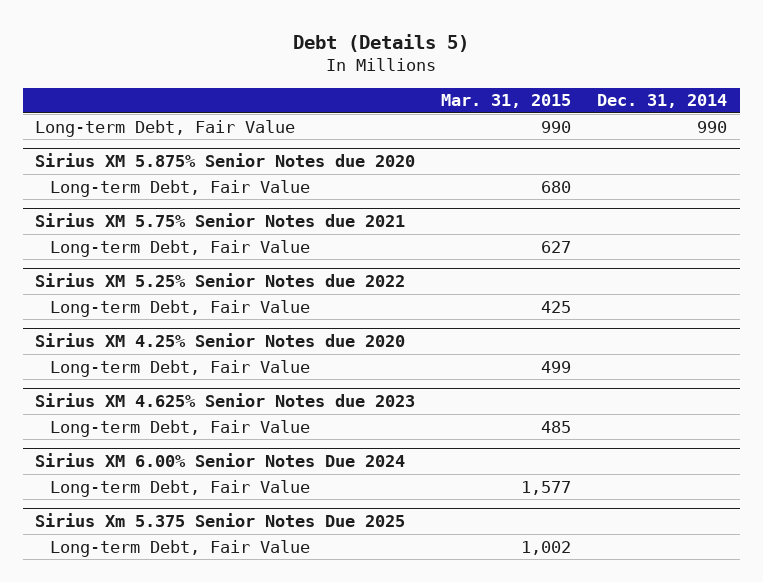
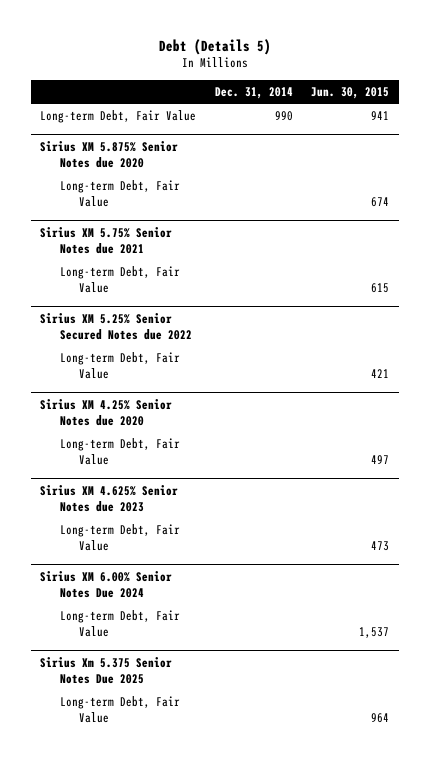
[441,94,572,109] Mar. 31, 2015 -> none
none -> [311,86,390,99] Jun. 30, 2015
[35,273,406,288] Sirius XM 5.25% Senior Notes due 2022 -> [40,312,192,340] Sirius XM 5.25% Senior Secured Notes due 2022

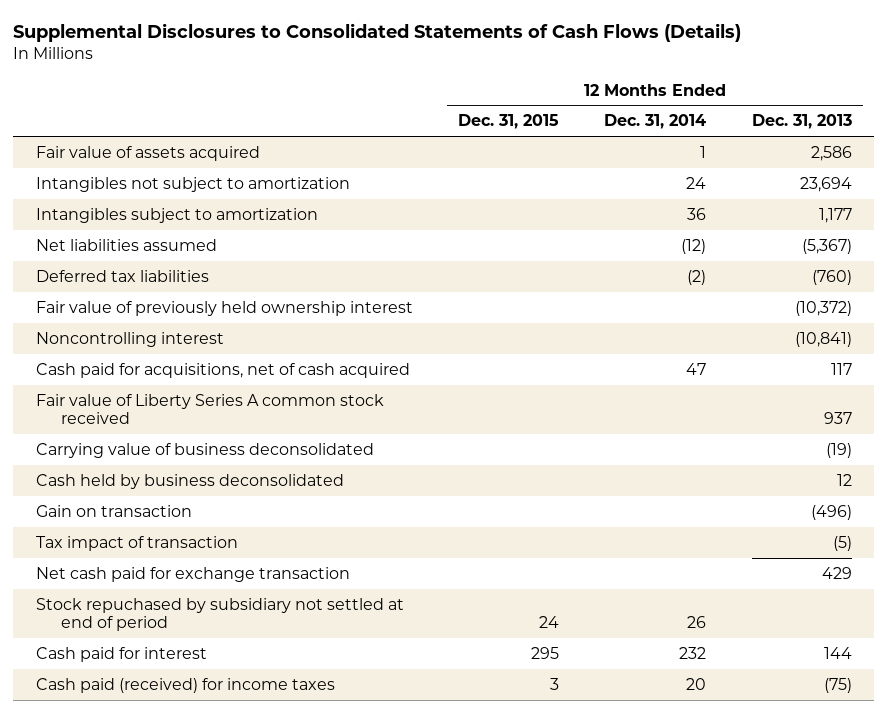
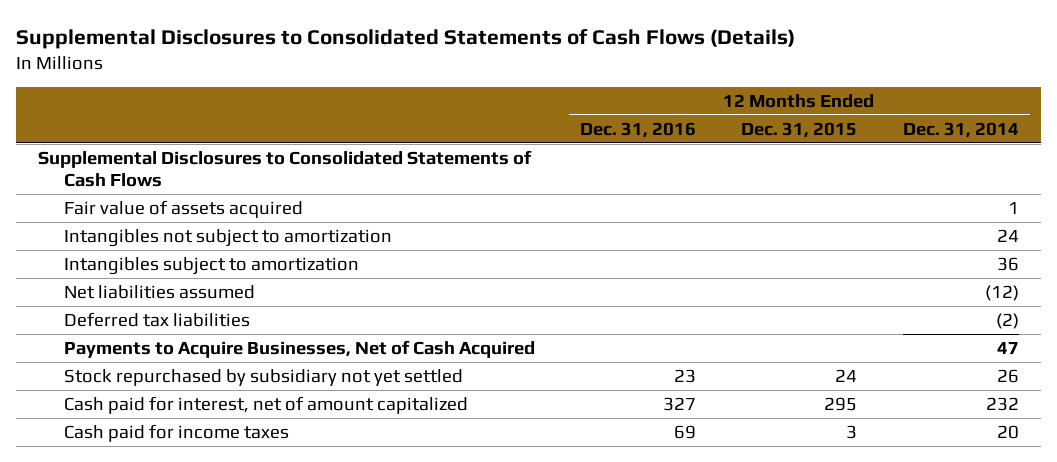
[751,114,852,130] Dec. 31, 2013 -> none
none -> [580,121,697,138] Dec. 31, 2016
none -> [38,149,533,187] Supplemental Disclosures to Consolidated Statements of Cash Flows
[35,300,413,316] Fair value of previously held ownership interest -> none
[35,331,224,347] Noncontrolling interest -> none
[35,393,384,425] Fair value of Liberty Series A common stock received -> none
[35,442,374,458] Carrying value of business deconsolidated -> none
[35,473,344,489] Cash held by business deconsolidated -> none
[35,504,192,517] Gain on transaction -> none
[35,535,238,551] Tax impact of transaction -> none
[35,566,350,582] Net cash paid for exchange transaction -> none
[35,362,410,378] Cash paid for acquisitions, net of cash acquired -> [63,339,535,358] Payments to Acquire Businesses, Net of Cash Acquired
[35,597,404,632] Stock repuchased by subsidiary not settled at end of period -> [63,368,463,386] Stock repurchased by subsidiary not yet settled
[35,646,207,662] Cash paid for interest -> [63,395,468,414] Cash paid for interest, net of amount capitalized
[35,677,335,693] Cash paid (received) for income taxes -> [63,423,289,442] Cash paid for income taxes

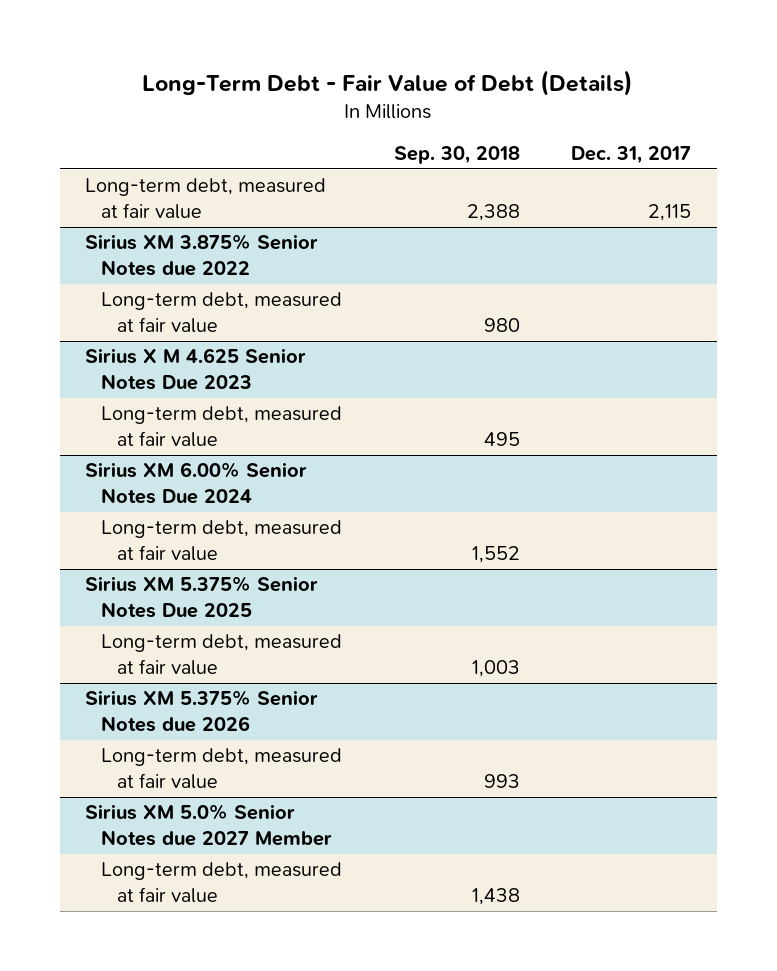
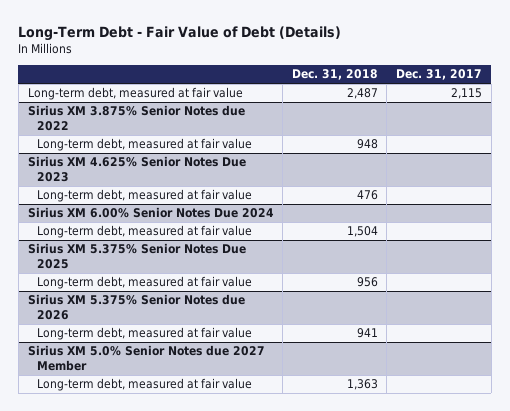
[393,146,520,165] Sep. 30, 2018 -> none
none -> [291,69,378,81] Dec. 31, 2018
[85,348,307,391] Sirius X M 4.625 Senior Notes Due 2023 -> [27,156,246,183] Sirius XM 4.625% Senior Notes Due 2023

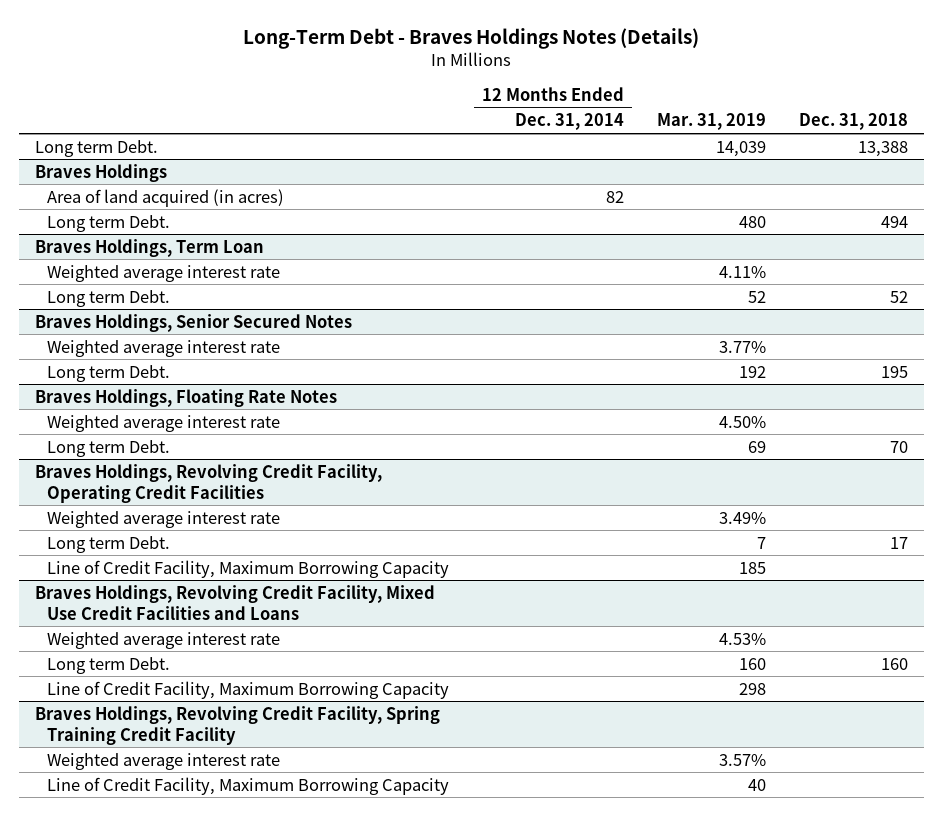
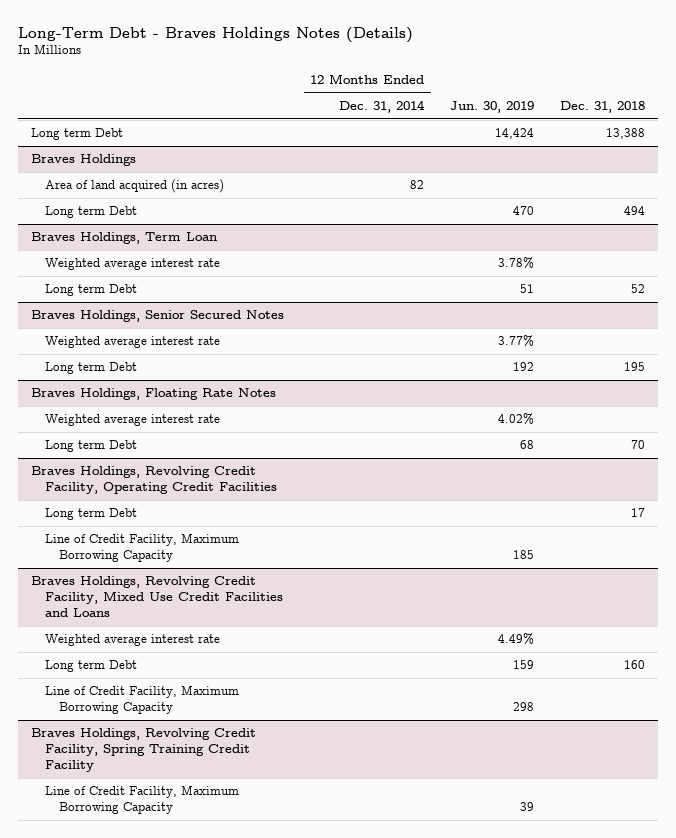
[656,113,766,131] Mar. 31, 2019 -> none
none -> [450,101,535,114] Jun. 30, 2019
[34,139,158,157] Long term Debt. -> [31,128,124,141] Long term Debt
[47,214,171,232] Long term Debt. -> [45,206,138,219] Long term Debt
[47,289,171,307] Long term Debt. -> [45,284,138,297] Long term Debt
[47,364,171,382] Long term Debt. -> [45,362,138,375] Long term Debt
[47,439,171,457] Long term Debt. -> [45,440,138,453] Long term Debt
[47,510,281,528] Weighted average interest rate -> none
[47,535,171,553] Long term Debt. -> [45,508,138,521] Long term Debt
[47,656,171,674] Long term Debt. -> [45,660,138,673] Long term Debt
[47,752,281,770] Weighted average interest rate -> none

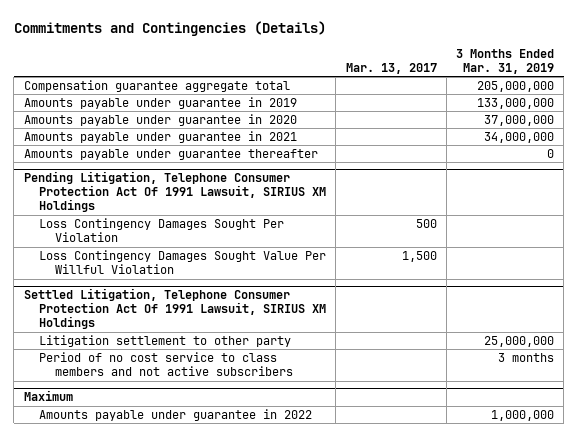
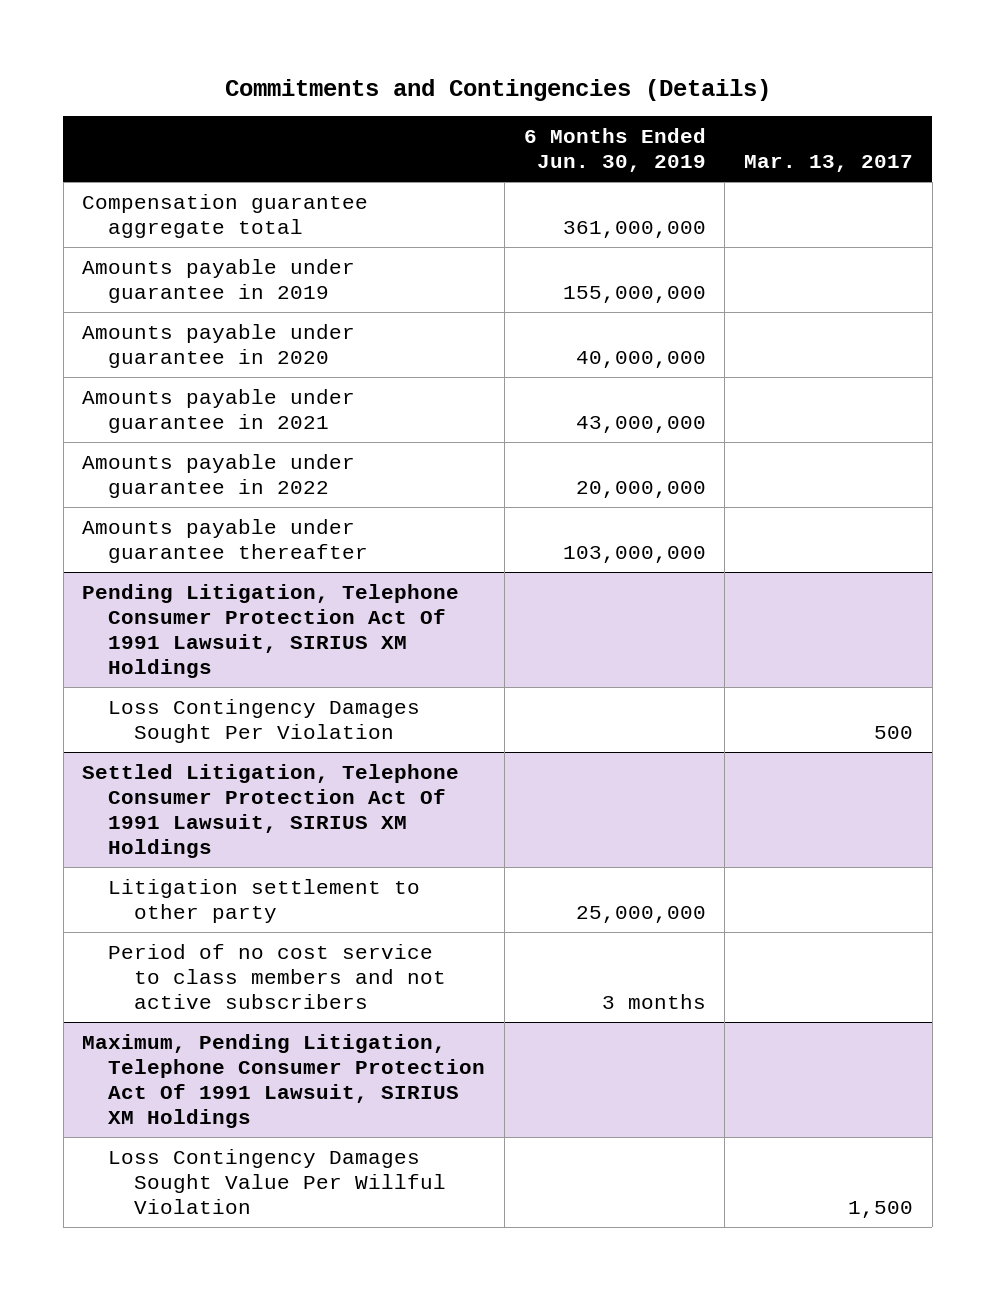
[456,49,555,75] 3 Months Ended Mar. 31, 2019 -> none
none -> [523,128,706,173] 6 Months Ended Jun. 30, 2019
none -> [82,453,356,498] Amounts payable under guarantee in 2022
[39,250,327,275] Loss Contingency Damages Sought Value Per Willful Violation -> none
[39,409,313,422] Amounts payable under guarantee in 2022 -> none
[23,390,73,402] Maximum -> [82,1033,486,1129] Maximum, Pending Litigation, Telephone Consumer Protection Act Of 1991 Lawsuit, SIRIUS XM Holdings
none -> [108,1148,447,1214] Loss Contingency Damages Sought Value Per Willful Violation

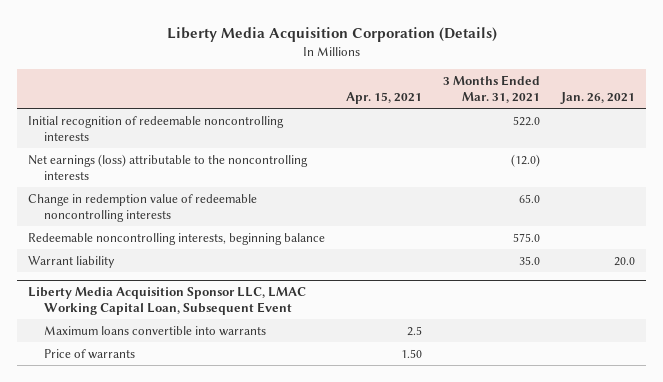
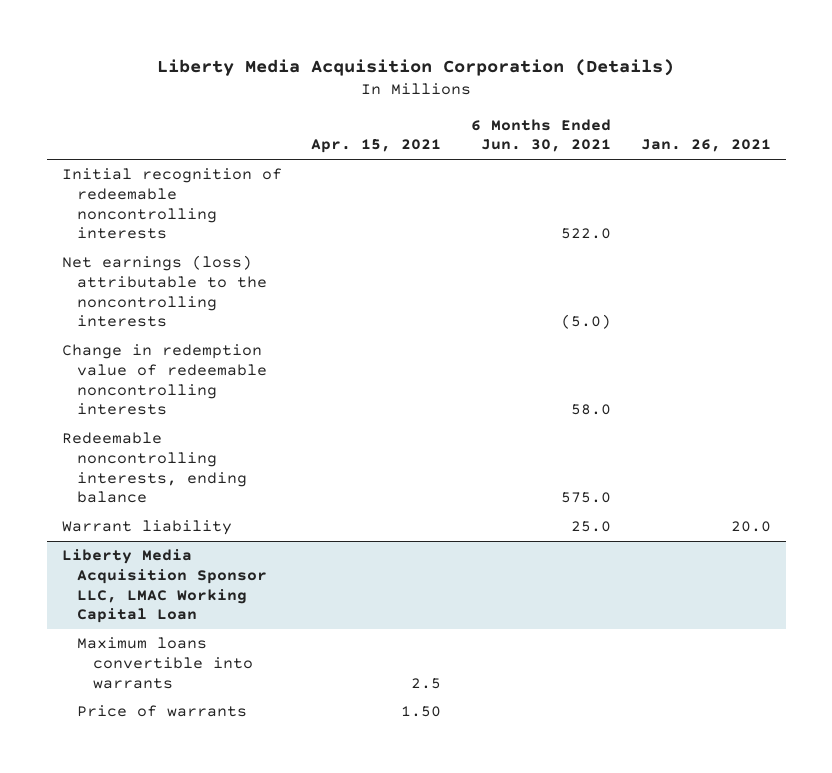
[443,74,541,103] 3 Months Ended Mar. 31, 2021 -> none
none -> [471,118,612,153] 6 Months Ended Jun. 30, 2021
[28,232,326,245] Redeemable noncontrolling interests, beginning balance -> [61,432,248,504] Redeemable noncontrolling interests, ending balance
[28,286,307,316] Liberty Media Acquisition Sponsor LLC, LMAC Working Capital Loan, Subsequent Event -> [61,549,268,624] Liberty Media Acquisition Sponsor LLC, LMAC Working Capital Loan

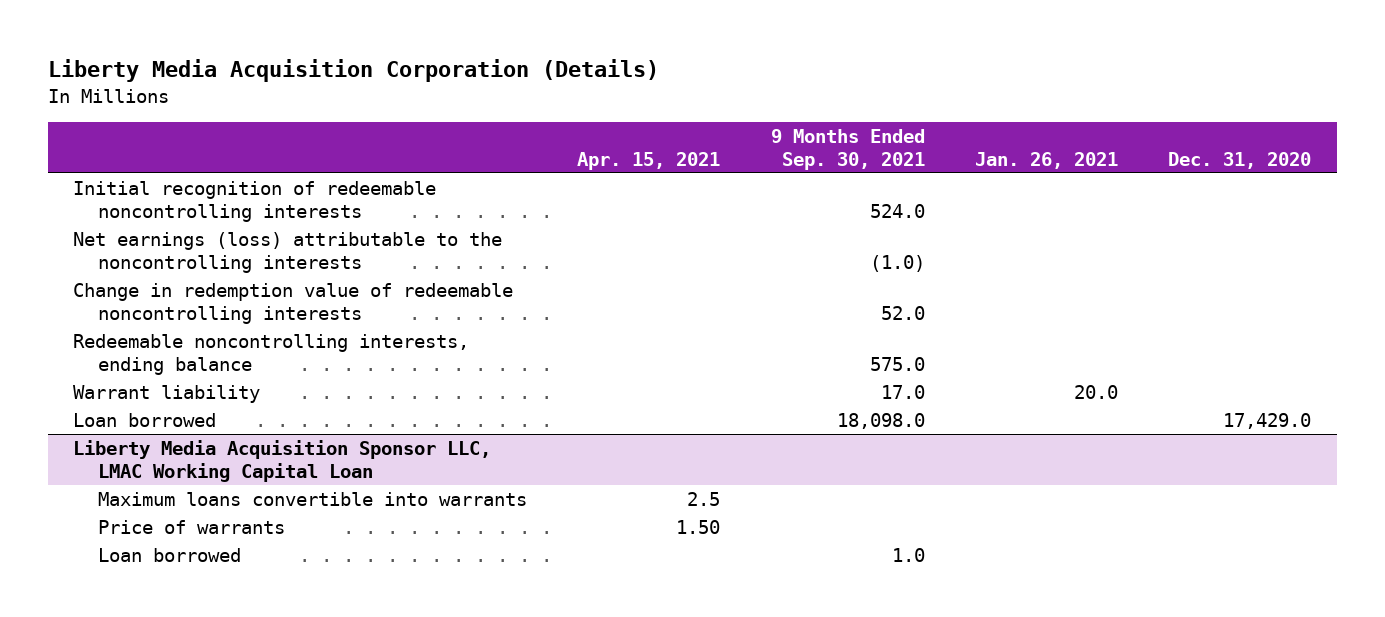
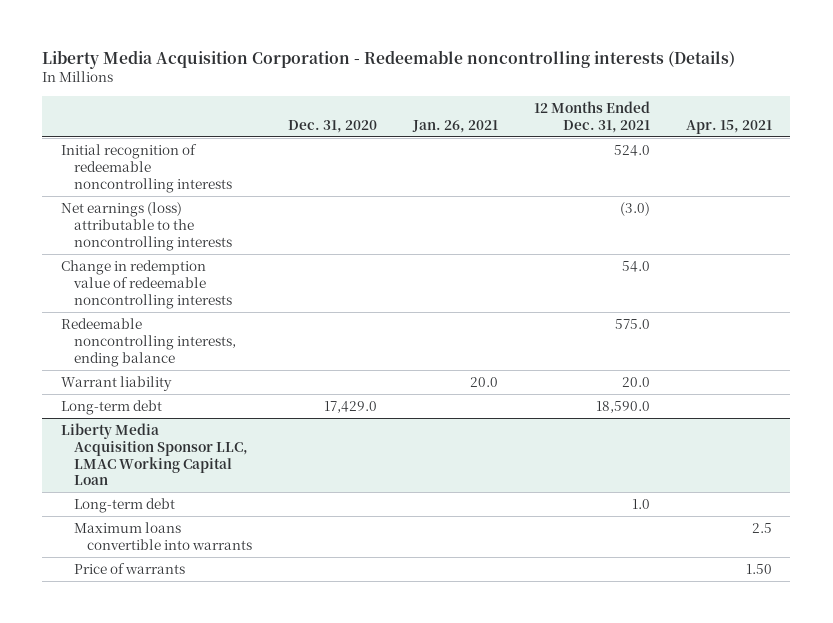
[47,59,659,83] Liberty Media Acquisition Corporation (Details) -> [42,49,736,69] Liberty Media Acquisition Corporation - Redeemable noncontrolling interests (Details)
[770,128,925,170] 9 Months Ended Sep. 30, 2021 -> none
none -> [534,100,651,133] 12 Months Ended Dec. 31, 2021
[73,412,217,427] Loan borrowed -> [60,400,162,416] Long-term debt
none -> [73,498,175,514] Long-term debt
[97,547,241,562] Loan borrowed -> none

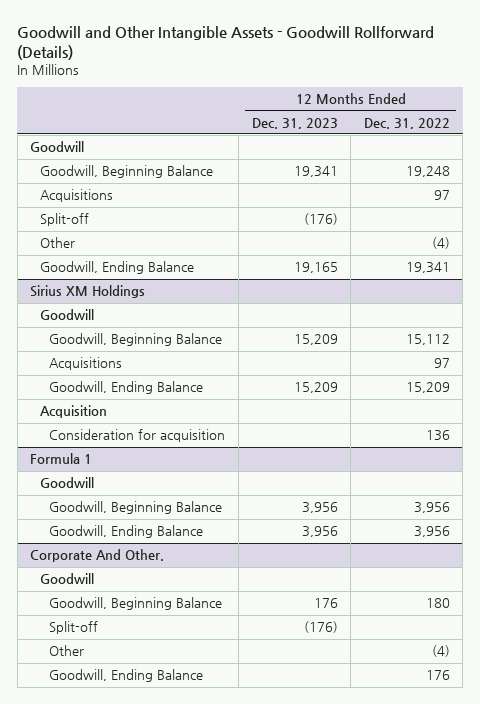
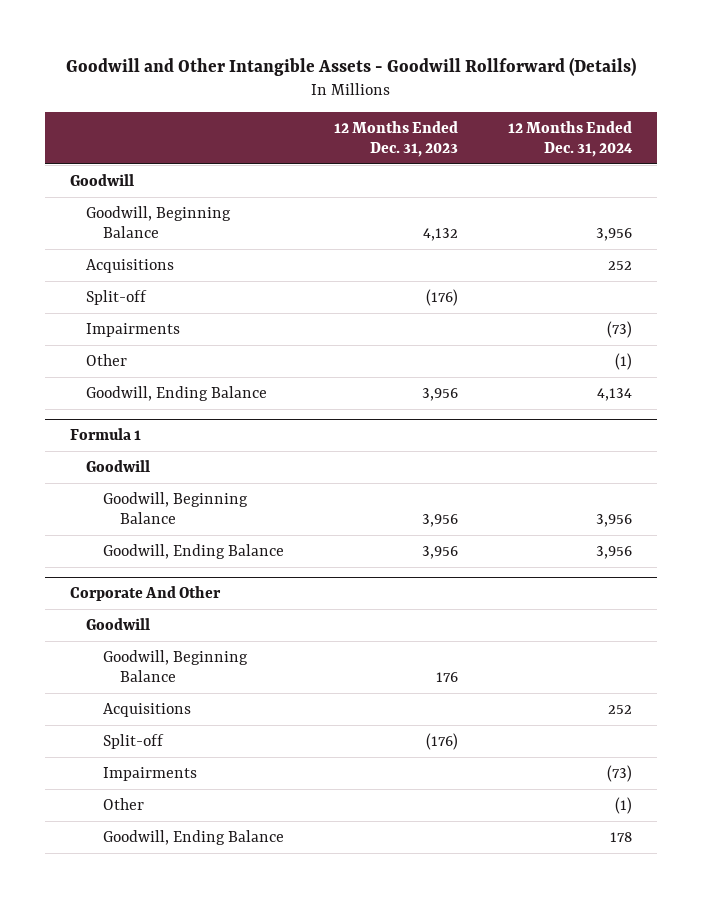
[363,117,450,129] Dec. 31, 2022 -> none
none -> [507,120,633,158] 12 Months Ended Dec. 31, 2024
[293,166,338,178] 19,341 -> [422,227,458,241] 4,132
none -> [86,322,181,337] Impairments
[30,285,146,299] Sirius XM Holdings -> none
[39,309,94,321] Goodwill -> none
[49,333,223,347] Goodwill, Beginning Balance -> none
[49,357,123,371] Acquisitions -> none
[49,381,204,395] Goodwill, Ending Balance -> none
[39,405,107,419] Acquisition -> none
[49,429,226,443] Consideration for acquisition -> none
[293,262,338,274] 19,165 -> [421,387,458,401] 3,956
[30,549,165,563] Corporate And Other. -> [69,585,221,601] Corporate And Other
none -> [103,702,192,717] Acquisitions
none -> [103,766,198,781] Impairments

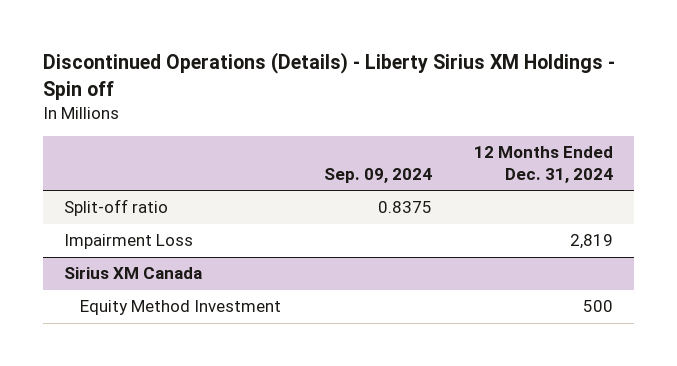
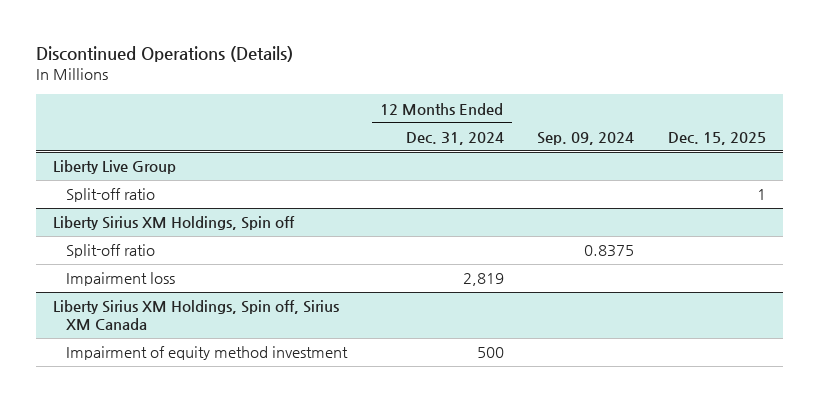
[43,52,616,100] Discontinued Operations (Details) - Liberty Sirius XM Holdings - Spin off -> [36,46,294,63] Discontinued Operations (Details)
none -> [668,131,767,145] Dec. 15, 2025
none -> [53,160,177,175] Liberty Live Group
none -> [65,188,155,203] Split-off ratio
none -> [53,216,296,231] Liberty Sirius XM Holdings, Spin off
[64,234,194,250] Impairment Loss -> [65,272,175,287] Impairment loss
[64,267,203,280] Sirius XM Canada -> [53,300,340,330] Liberty Sirius XM Holdings, Spin off, Sirius XM Canada
[80,300,282,316] Equity Method Investment -> [65,346,348,361] Impairment of equity method investment

